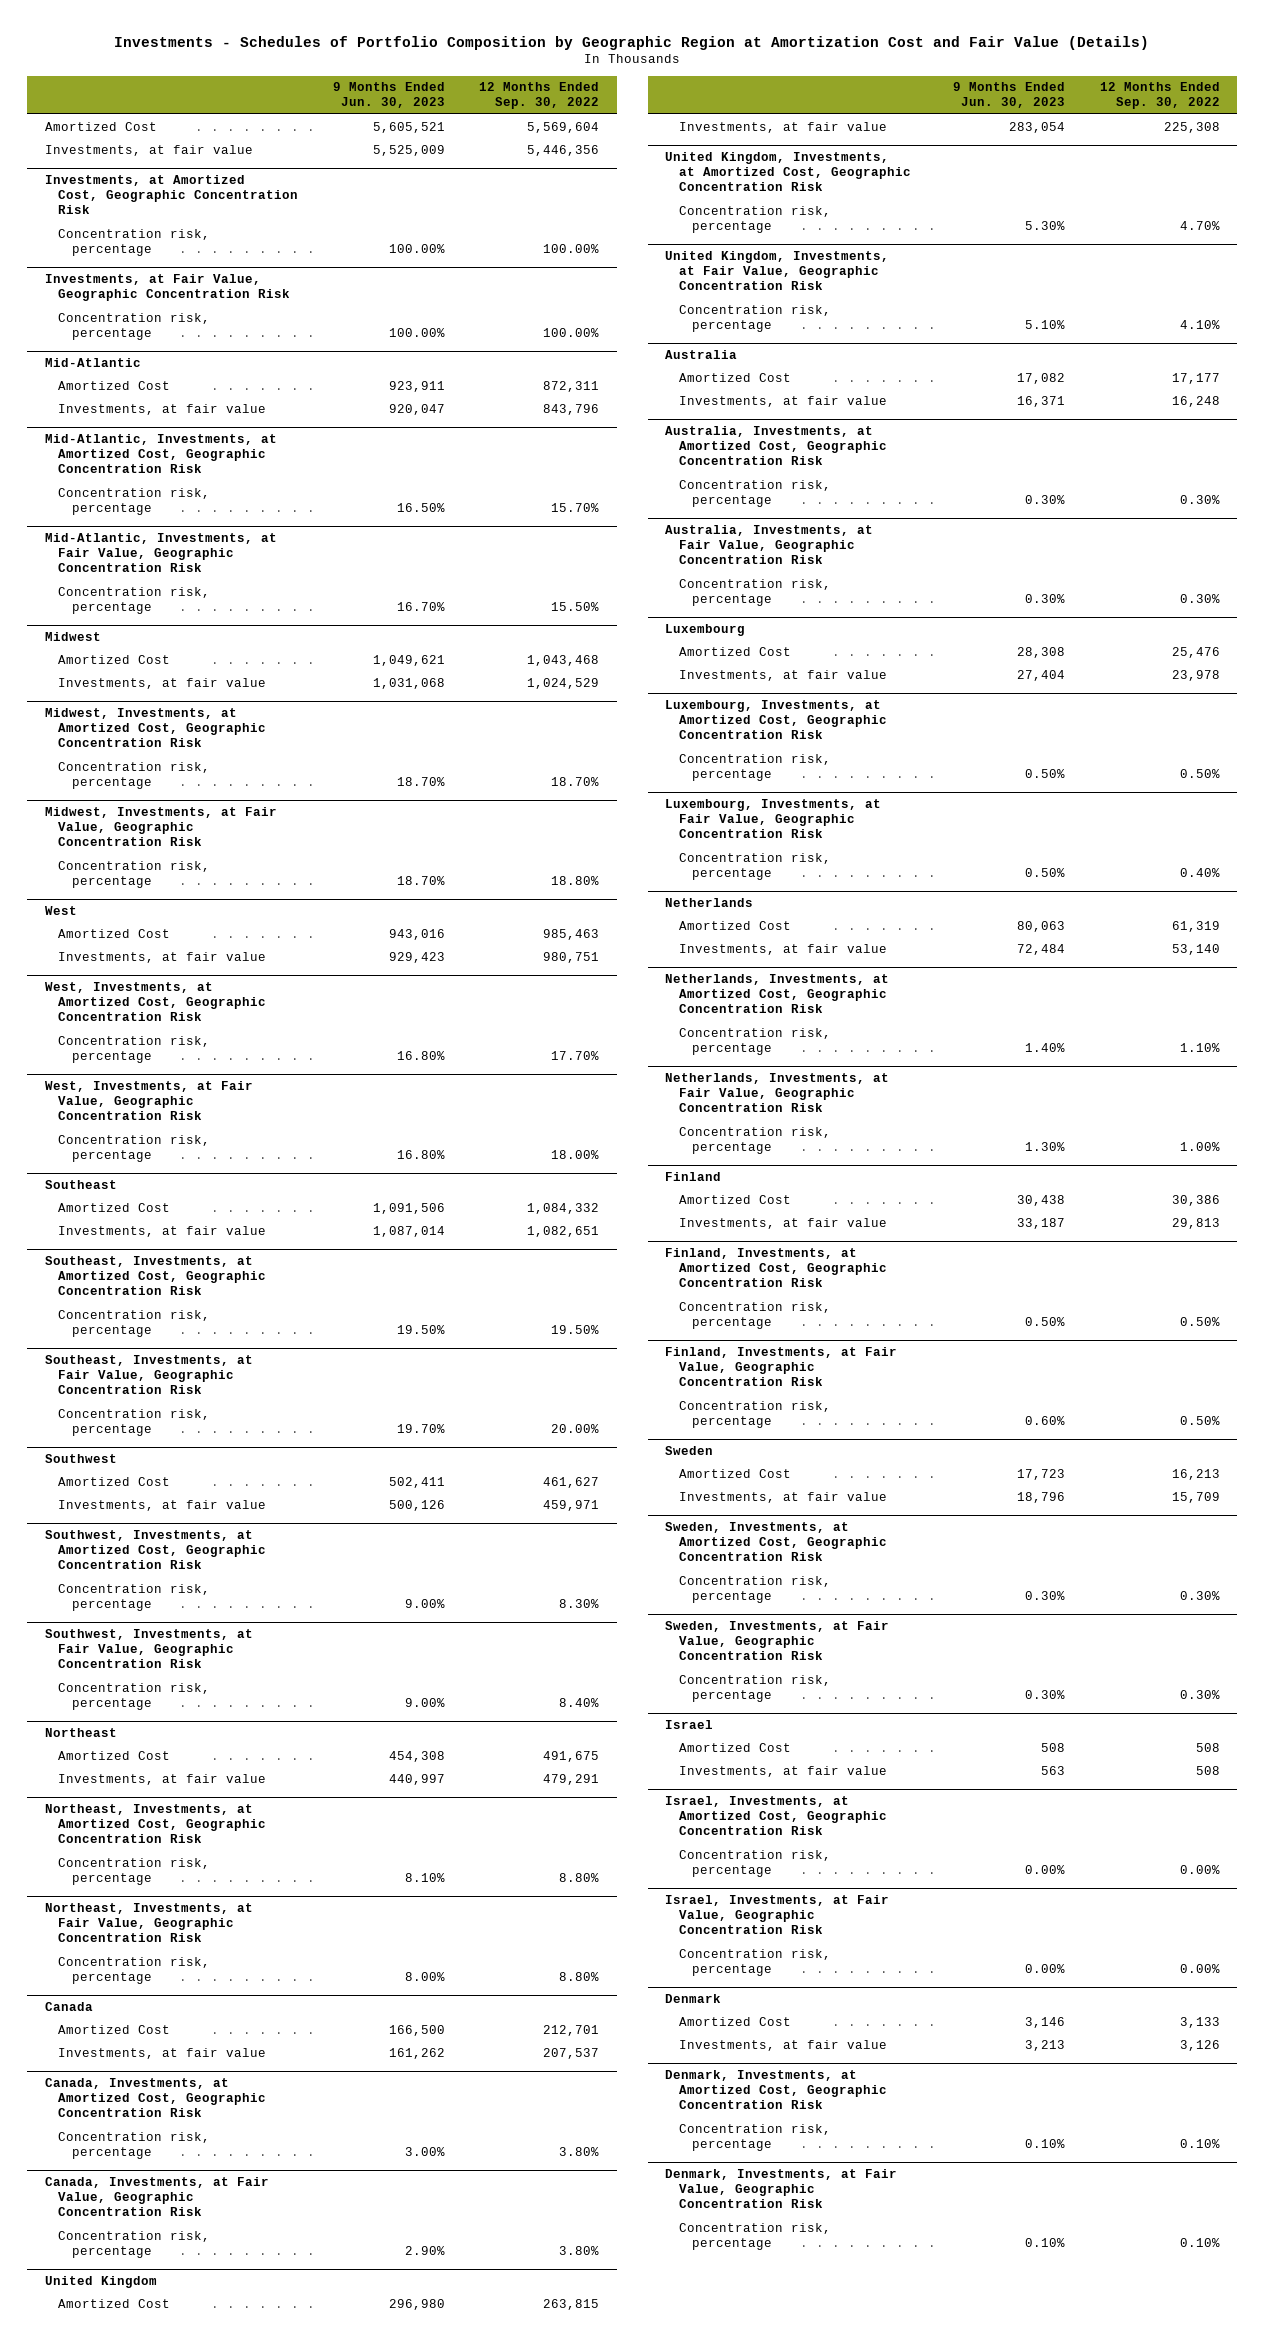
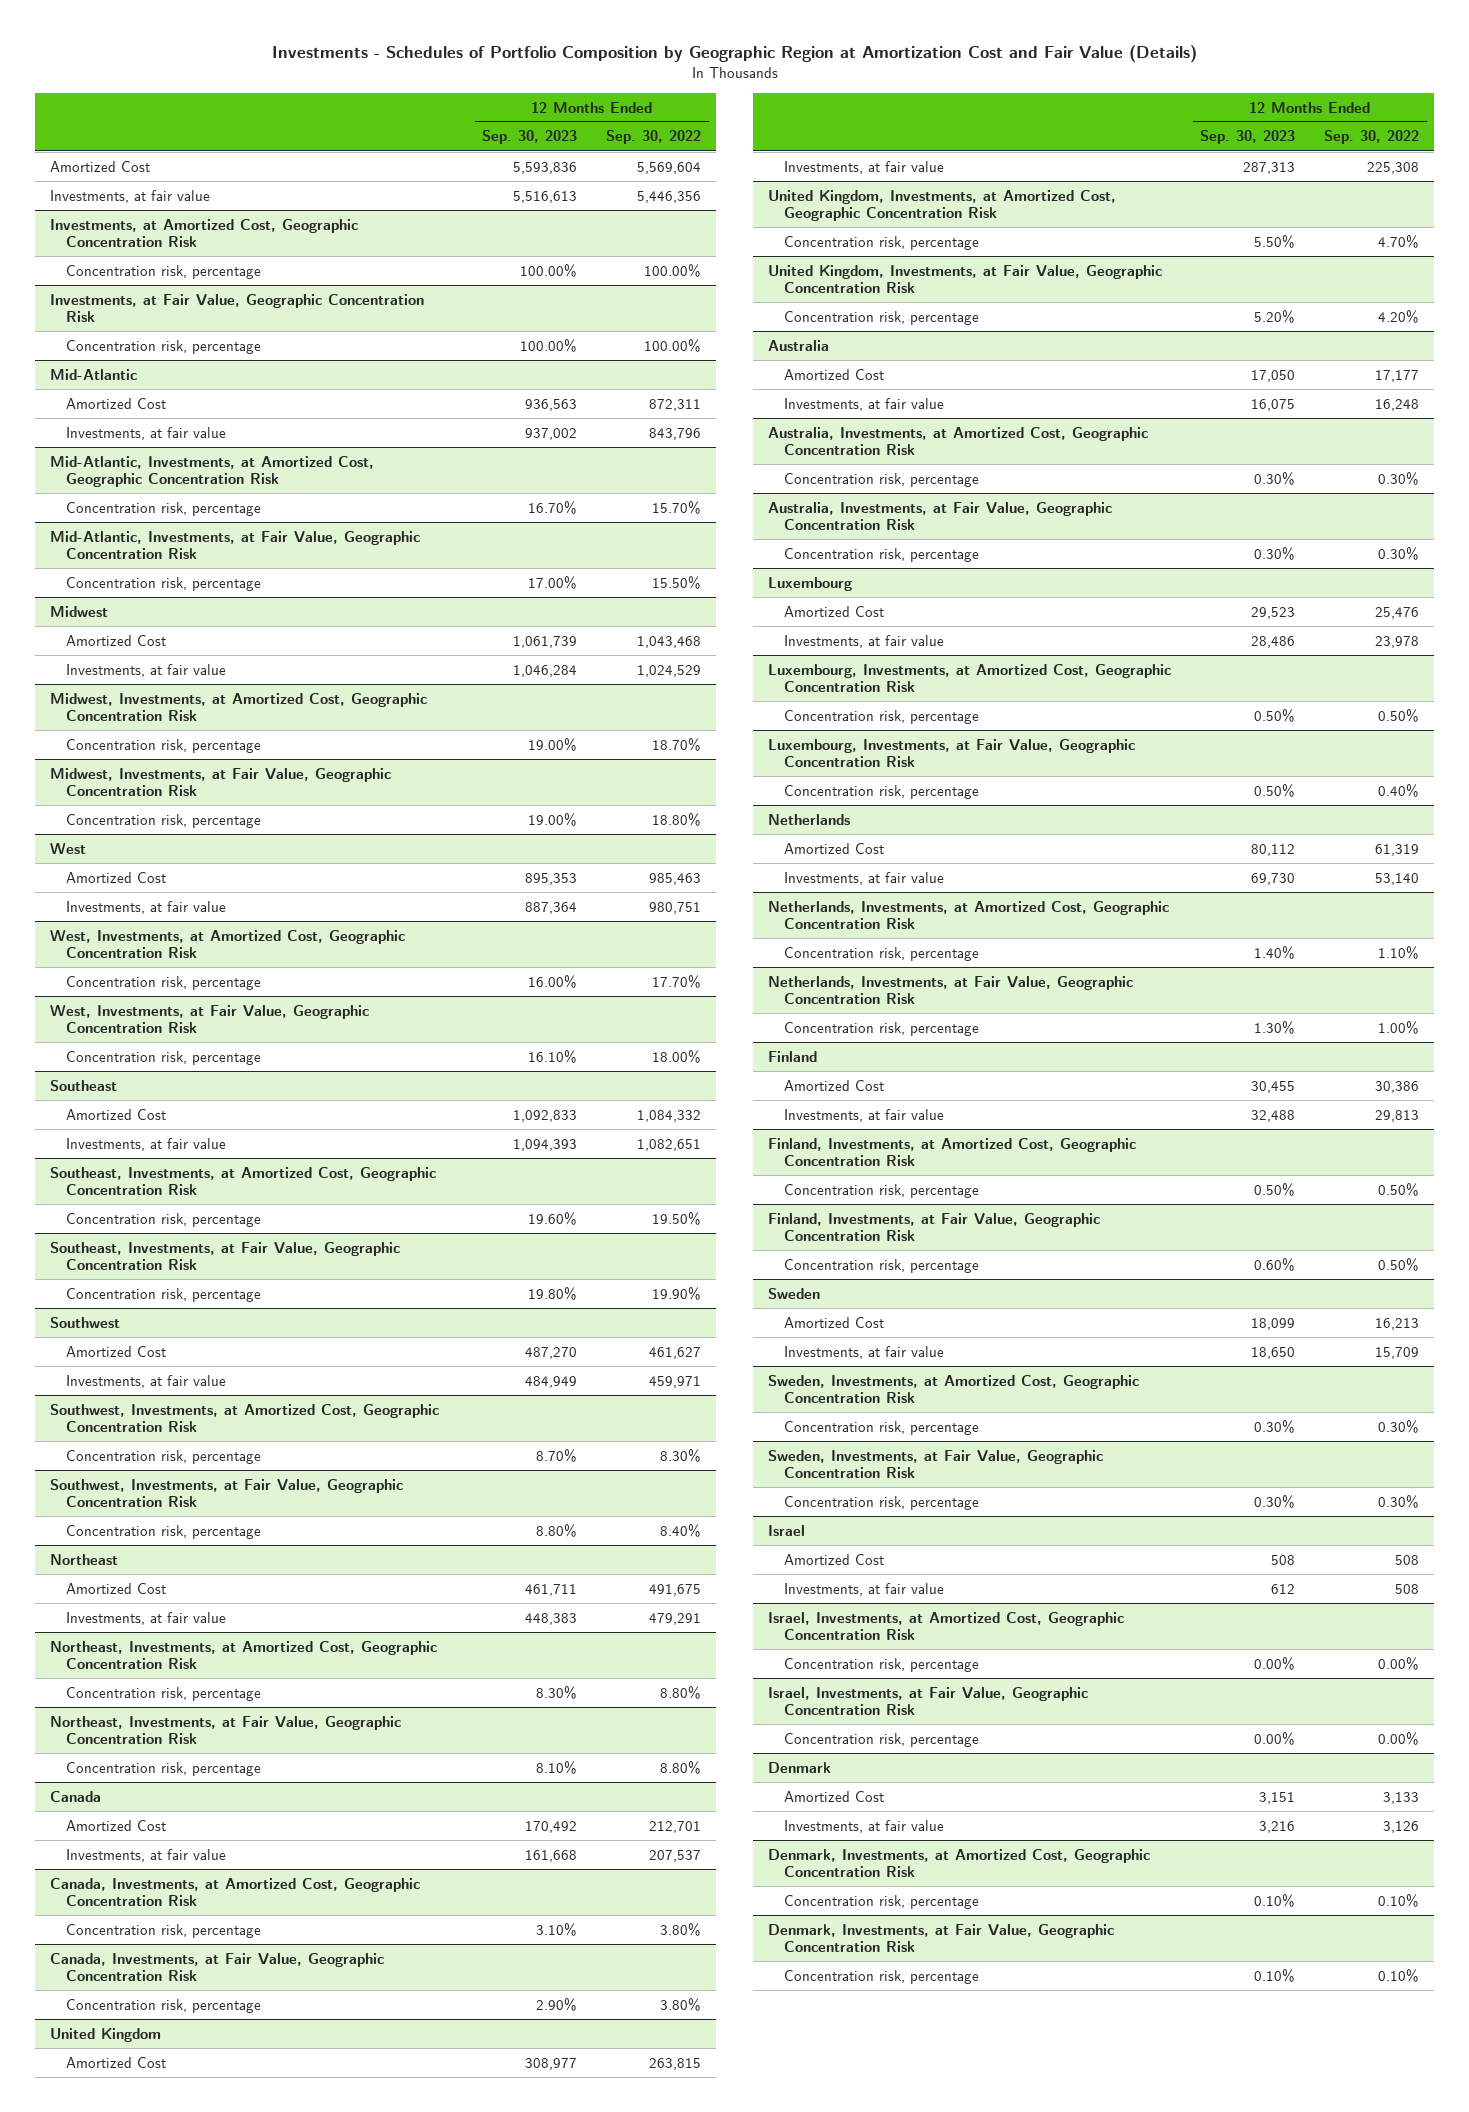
[332,82,445,109] 9 Months Ended Jun. 30, 2023 -> none
none -> [482,130,578,145] Sep. 30, 2023
[551,1423,600,1433] 20.00% -> [652,1286,702,1300] 19.90%
[1180,319,1221,329] 4.10% -> [1378,309,1420,323] 4.20%

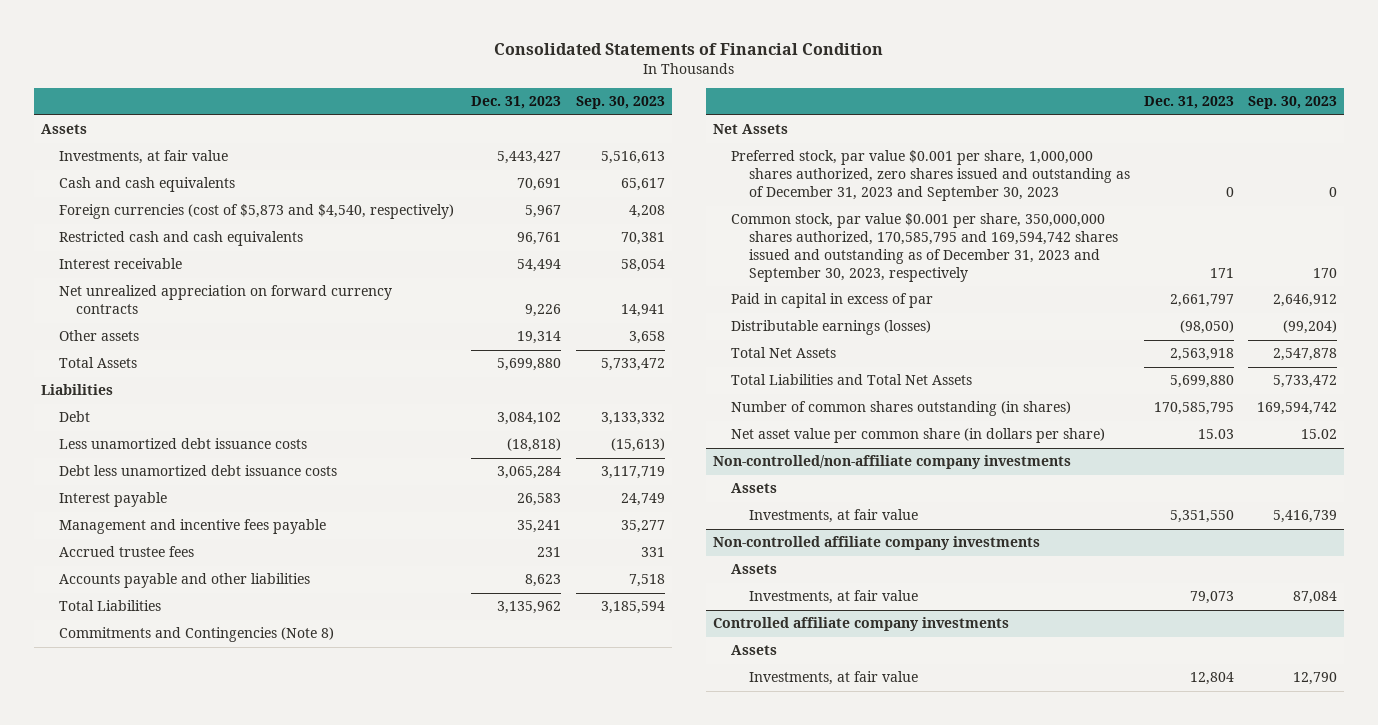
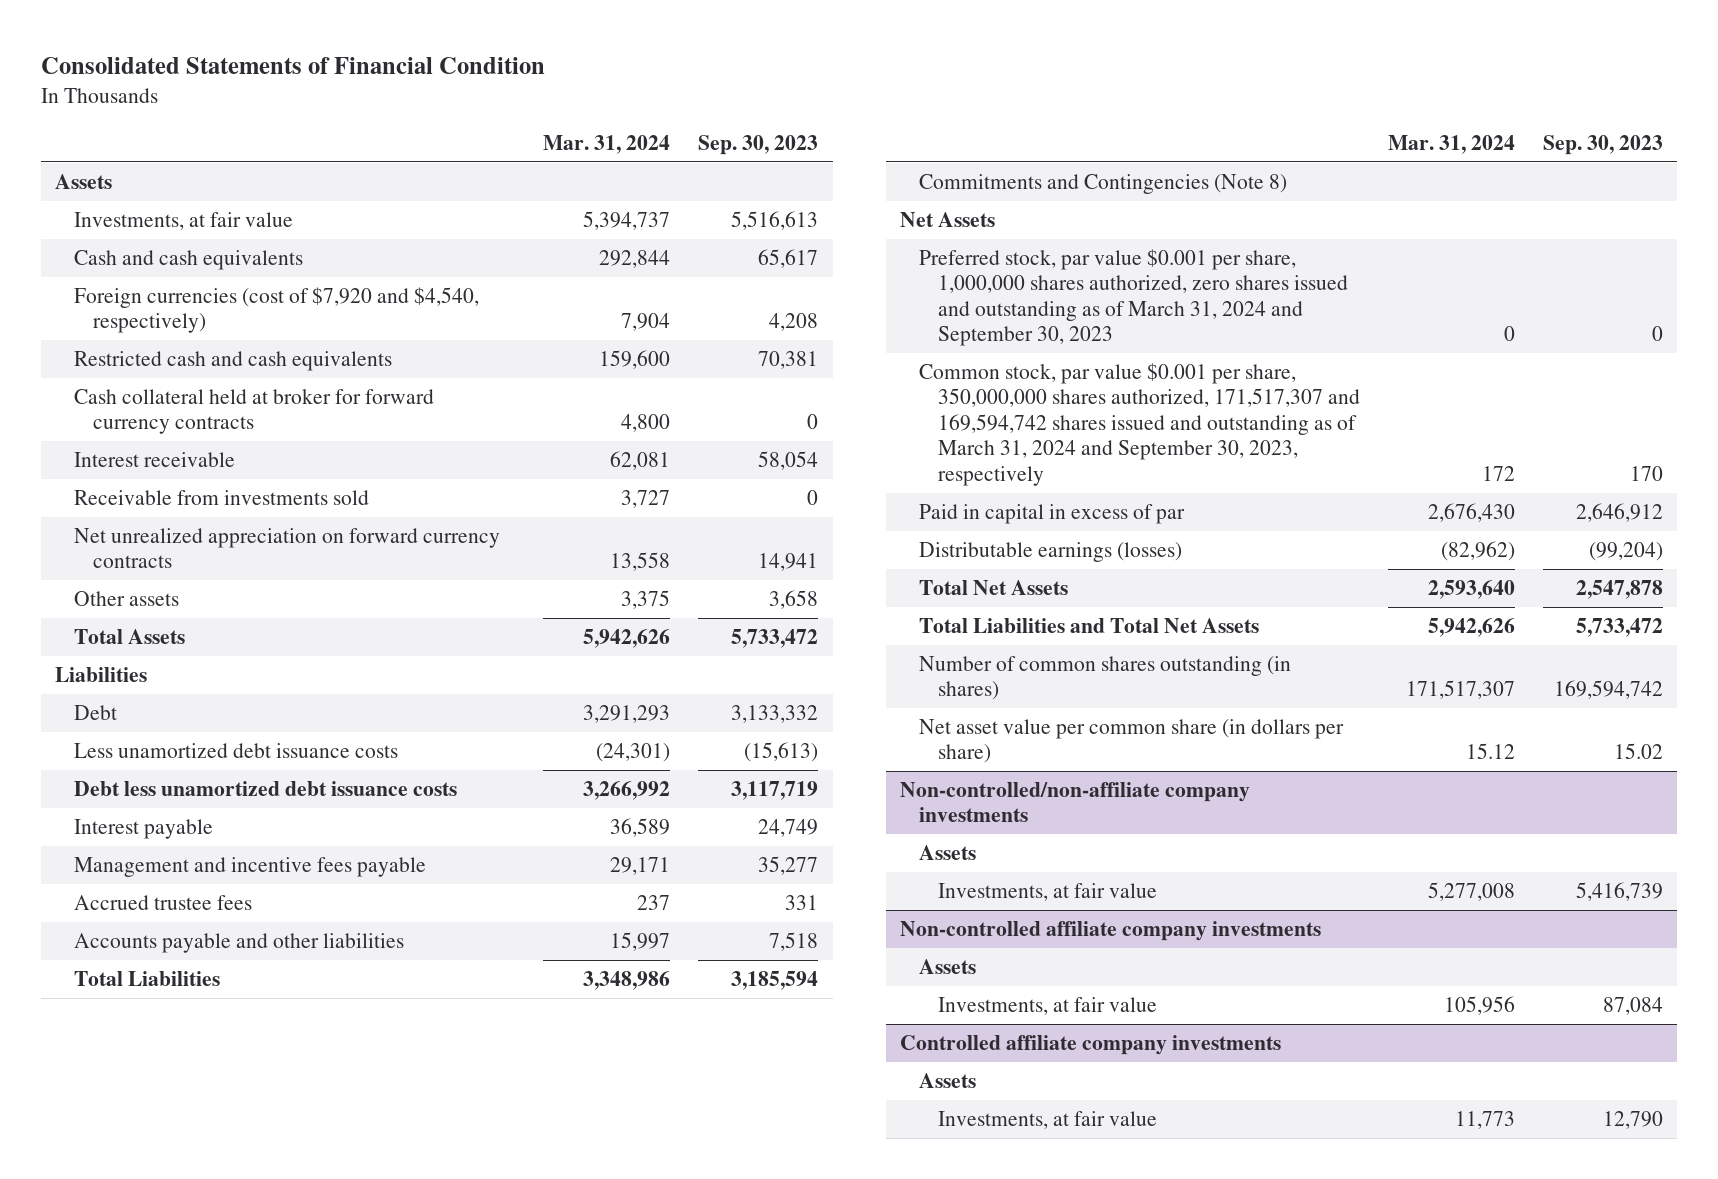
[471,96,562,110] Dec. 31, 2023 -> none
none -> [543,134,671,154] Mar. 31, 2024
[58,204,454,220] Foreign currencies (cost of $5,873 and $4,540, respectively) -> [73,286,479,334] Foreign currencies (cost of $7,920 and $4,540, respectively)
none -> [73,388,434,435] Cash collateral held at broker for forward currency contracts
none -> [73,489,369,505] Receivable from investments sold
[730,150,1130,202] Preferred stock, par value $0.001 per share, 1,000,000 shares authorized, zero shares issued and outstanding as of December 31, 2023 and September 30, 2023 -> [918,248,1348,347] Preferred stock, par value $0.001 per share, 1,000,000 shares authorized, zero shares issued and outstanding as of March 31, 2024 and September 30, 2023
[730,213,1118,282] Common stock, par value $0.001 per share, 350,000,000 shares authorized, 170,585,795 and 169,594,742 shares issued and outstanding as of December 31, 2023 and September 30, 2023, respectively -> [918,362,1360,487] Common stock, par value $0.001 per share, 350,000,000 shares authorized, 171,517,307 and 169,594,742 shares issued and outstanding as of March 31, 2024 and September 30, 2023, respectively

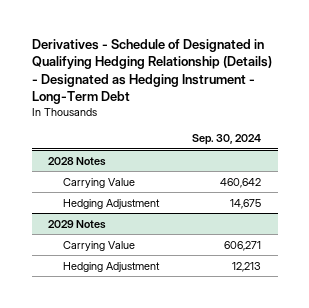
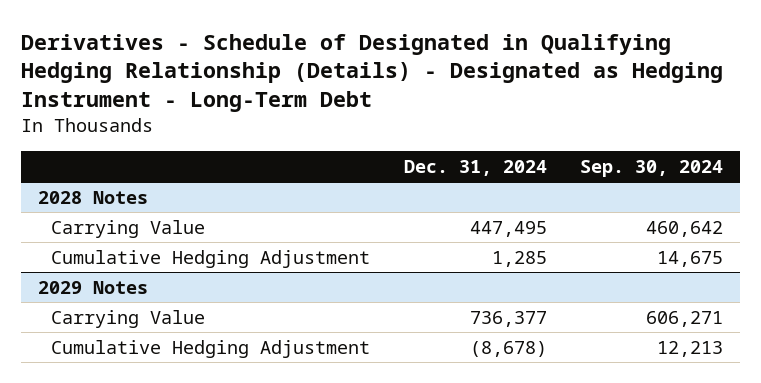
none -> [403,159,547,176] Dec. 31, 2024
[63,198,161,209] Hedging Adjustment -> [50,249,370,268] Cumulative Hedging Adjustment
[63,261,161,272] Hedging Adjustment -> [50,339,370,358] Cumulative Hedging Adjustment

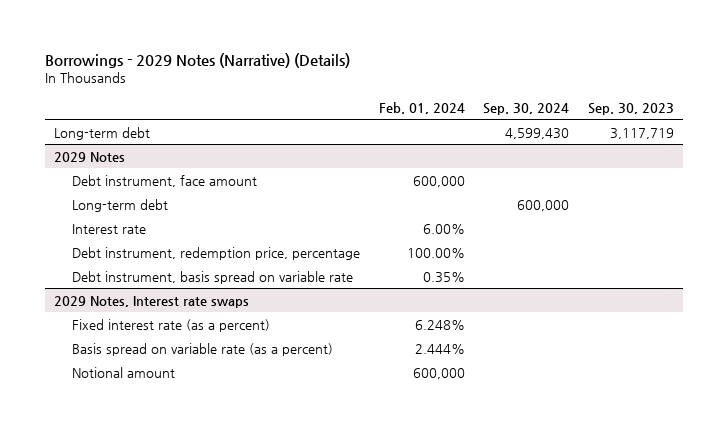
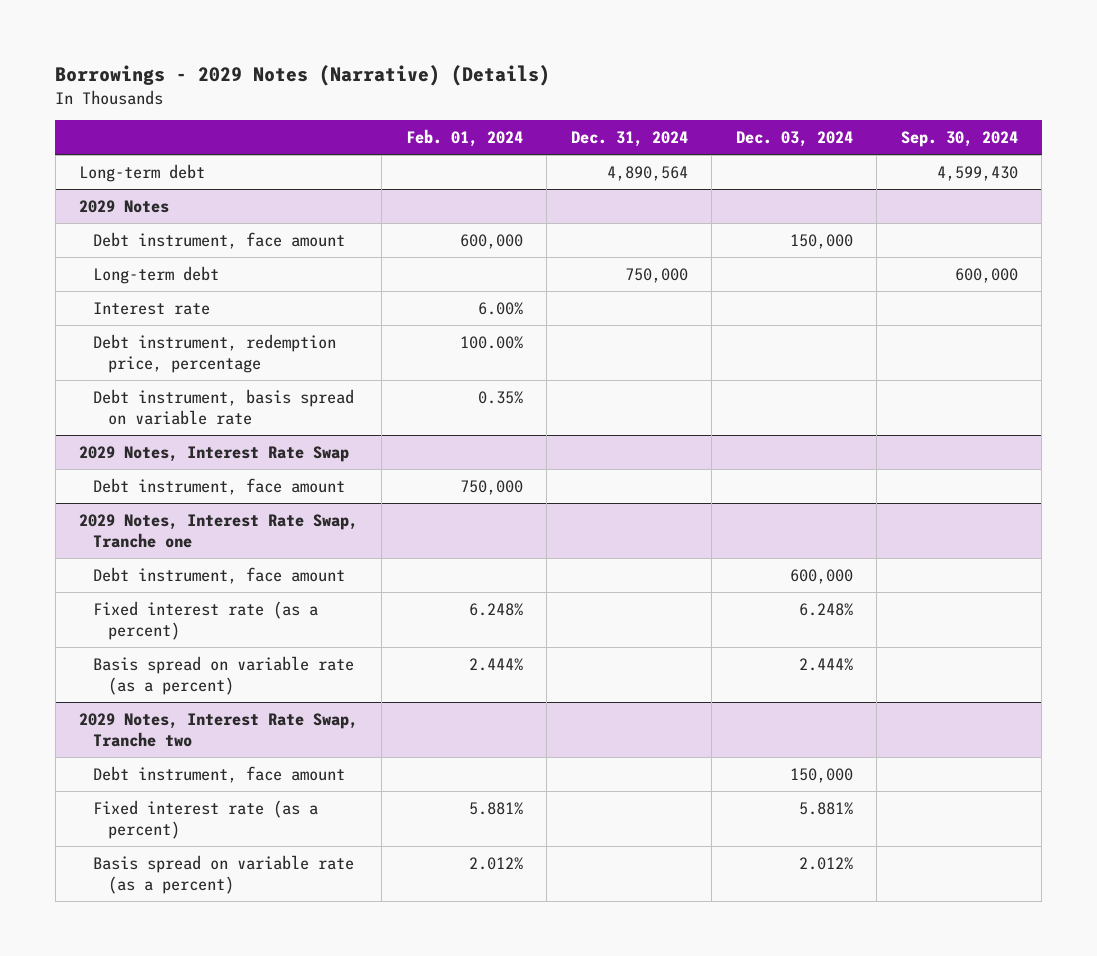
[587,103,674,116] Sep. 30, 2023 -> none
none -> [570,131,688,148] Dec. 31, 2024
none -> [735,131,853,148] Dec. 03, 2024
[53,295,249,308] 2029 Notes, Interest rate swaps -> [78,445,349,462] 2029 Notes, Interest Rate Swap
none -> [93,477,346,495] Debt instrument, face amount
none -> [78,513,358,548] 2029 Notes, Interest Rate Swap, Tranche one
none -> [93,566,346,584] Debt instrument, face amount
[72,366,176,378] Notional amount -> none
none -> [78,712,358,747] 2029 Notes, Interest Rate Swap, Tranche two
none -> [93,765,346,783] Debt instrument, face amount
none -> [93,799,319,839] Fixed interest rate (as a percent)
none -> [93,854,355,894] Basis spread on variable rate (as a percent)

